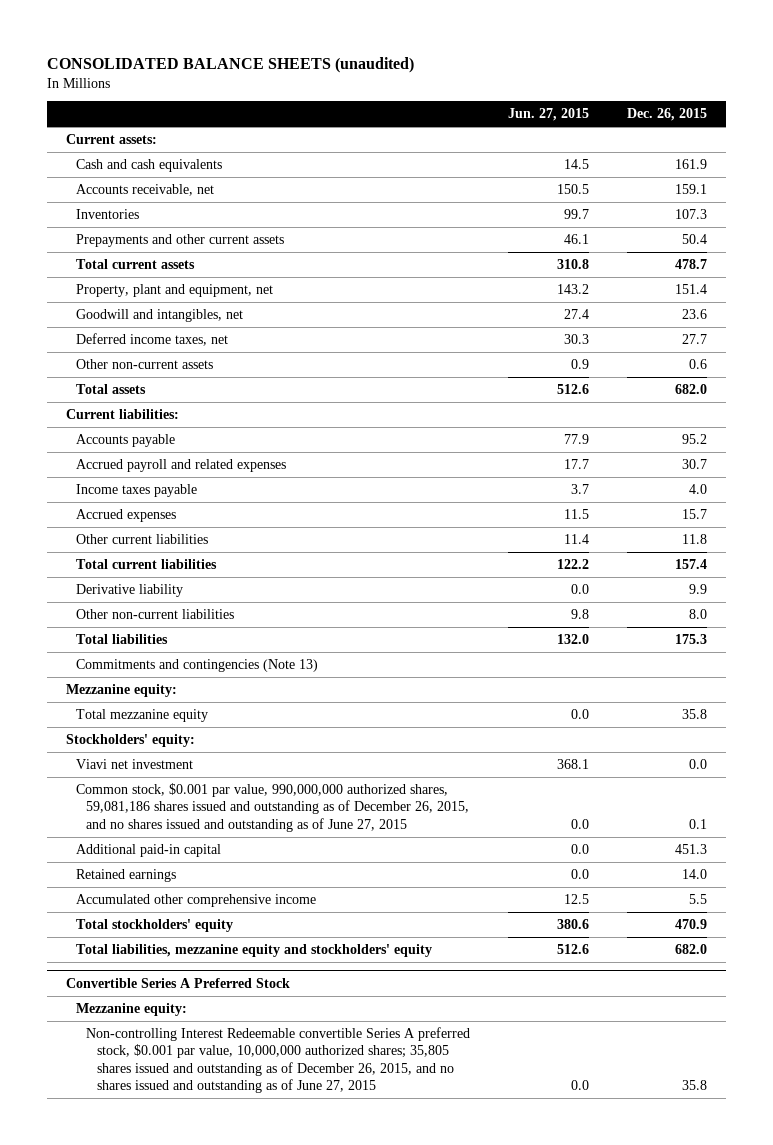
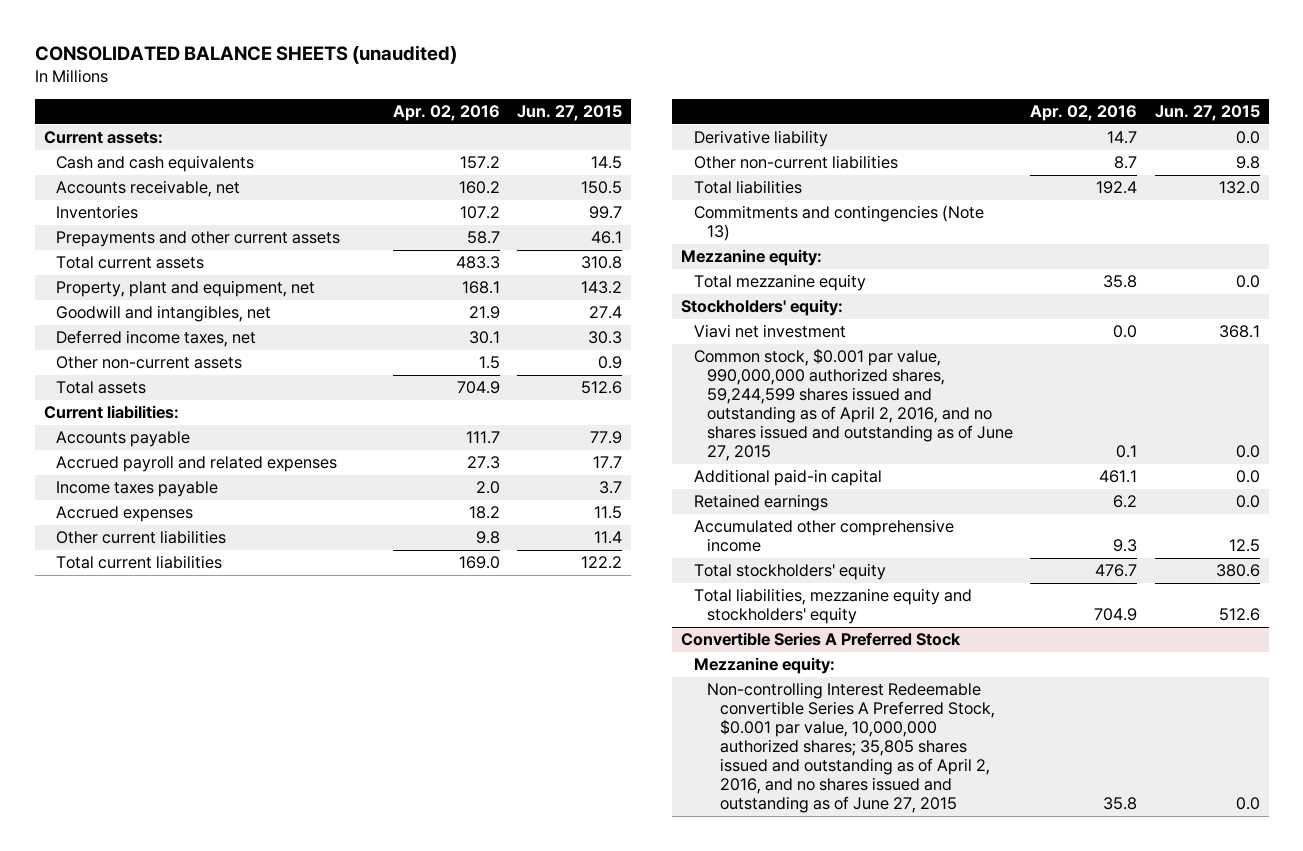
[626,108,707,122] Dec. 26, 2015 -> none
none -> [392,104,500,121] Apr. 02, 2016
[76,782,470,832] Common stock, $0.001 par value, 990,000,000 authorized shares, 59,081,186 shares issued and outstanding as of December 26, 2015, and no shares issued and outstanding as of June 27, 2015 -> [693,348,1013,462] Common stock, $0.001 par value, 990,000,000 authorized shares, 59,244,599 shares issued and outstanding as of April 2, 2016, and no shares issued and outstanding as of June 27, 2015
[86,1026,471,1094] Non-controlling Interest Redeemable convertible Series A preferred stock, $0.001 par value, 10,000,000 authorized shares; 35,805 shares issued and outstanding as of December 26, 2015, and no shares issued and outstanding as of June 27, 2015 -> [706,682,995,814] Non-controlling Interest Redeemable convertible Series A Preferred Stock, $0.001 par value, 10,000,000 authorized shares; 35,805 shares issued and outstanding as of April 2, 2016, and no shares issued and outstanding as of June 27, 2015

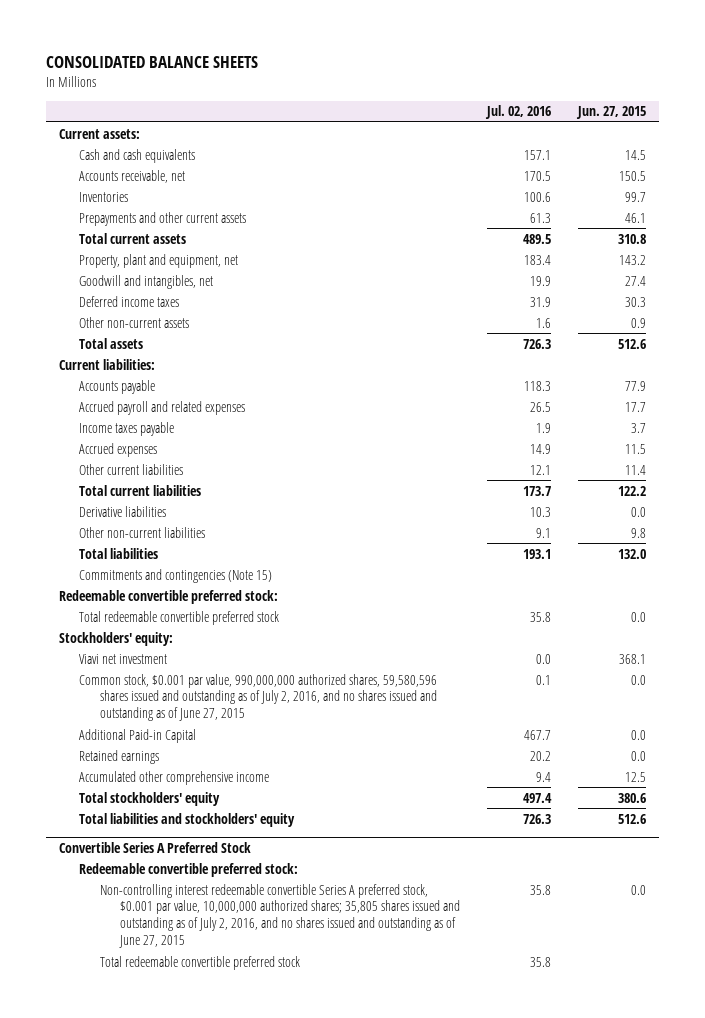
[34,45,457,65] CONSOLIDATED BALANCE SHEETS (unaudited) -> [45,55,258,68] CONSOLIDATED BALANCE SHEETS
[392,104,500,121] Apr. 02, 2016 -> none
none -> [485,105,552,120] Jul. 02, 2016
[56,330,257,348] Deferred income taxes, net -> [79,295,180,307] Deferred income taxes
[693,130,828,148] Derivative liability -> [79,505,167,517] Derivative liabilities
[693,205,984,242] Commitments and contingencies (Note 13) -> [79,568,273,583] Commitments and contingencies (Note 15)
[680,249,822,267] Mezzanine equity: -> [58,589,278,604] Redeemable convertible preferred stock:
[693,274,866,292] Total mezzanine equity -> [79,610,280,625] Total redeemable convertible preferred stock
[693,348,1013,462] Common stock, $0.001 par value, 990,000,000 authorized shares, 59,244,599 shares issued and outstanding as of April 2, 2016, and no shares issued and outstanding as of June 27, 2015 -> [79,673,438,722] Common stock, $0.001 par value, 990,000,000 authorized shares, 59,580,596 shares issued and outstanding as of July 2, 2016, and no shares issued and outstanding as of June 27, 2015
[693,469,882,487] Additional paid-in capital -> [79,728,197,743] Additional Paid-in Capital
[693,588,972,625] Total liabilities, mezzanine equity and stockholders' equity -> [79,812,296,827] Total liabilities and stockholders' equity
[693,657,835,675] Mezzanine equity: -> [79,862,299,877] Redeemable convertible preferred stock:
[706,682,995,814] Non-controlling Interest Redeemable convertible Series A Preferred Stock, $0.001 par value, 10,000,000 authorized shares; 35,805 shares issued and outstanding as of April 2, 2016, and no shares issued and outstanding as of June 27, 2015 -> [99,883,461,949] Non-controlling interest redeemable convertible Series A preferred stock, $0.001 par value, 10,000,000 authorized shares; 35,805 shares issued and outstanding as of July 2, 2016, and no shares issued and outstanding as of June 27, 2015
none -> [99,955,300,970] Total redeemable convertible preferred stock

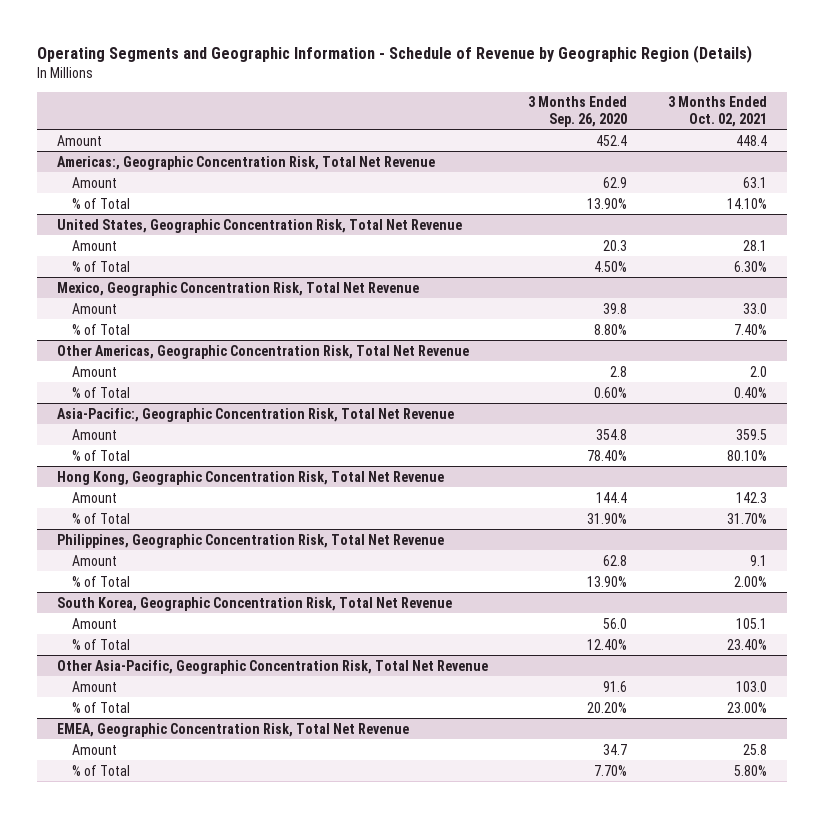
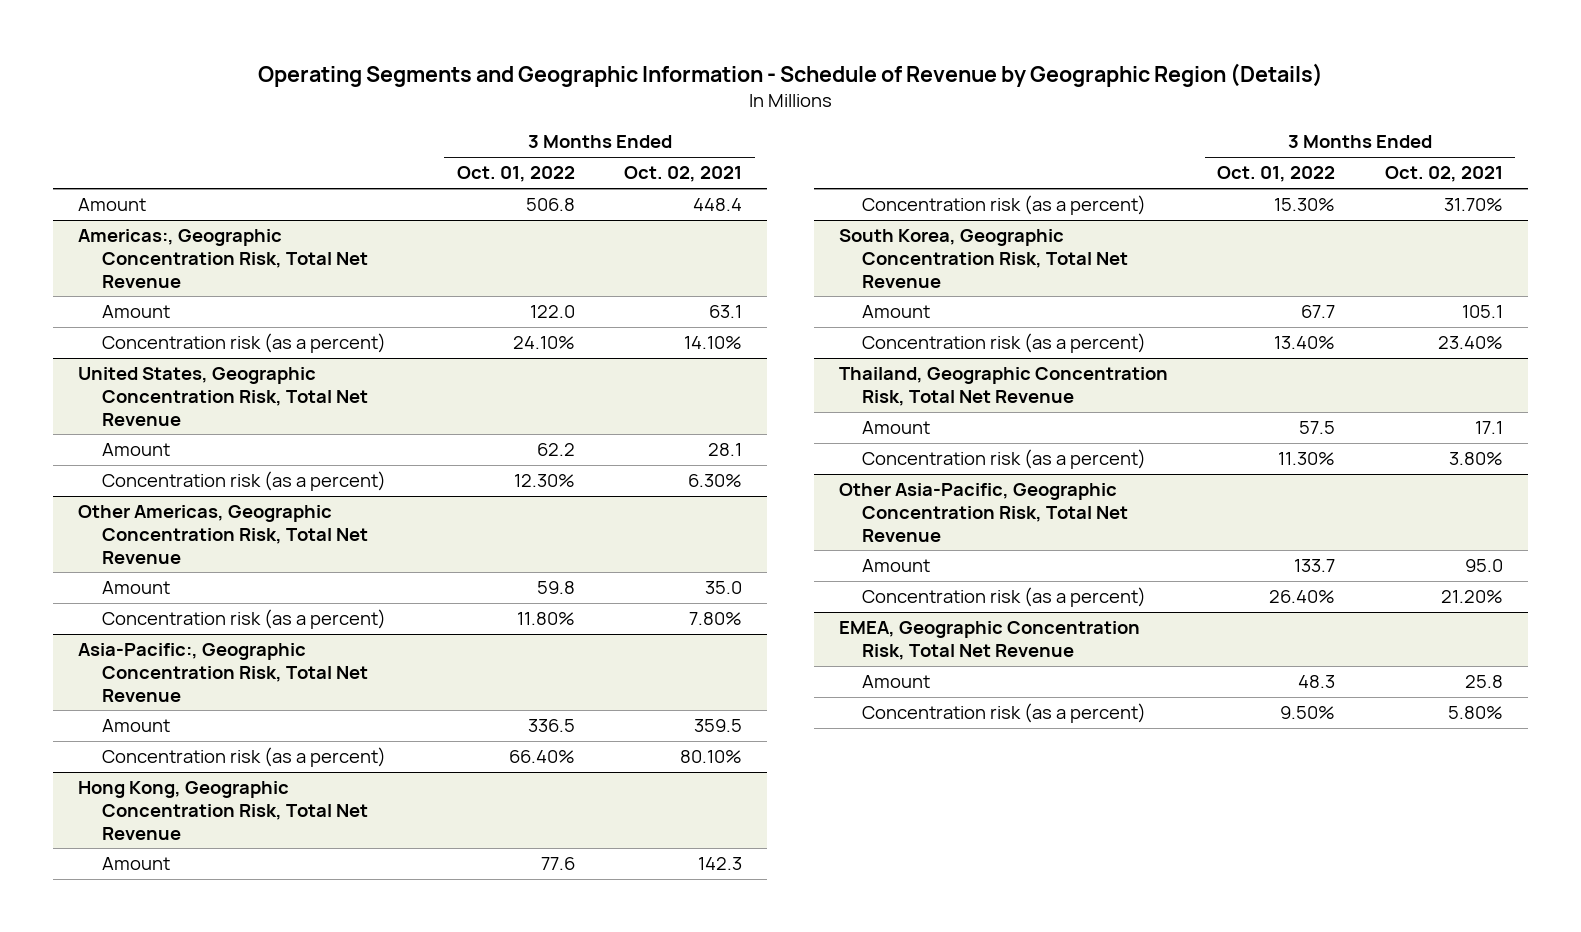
[528,96,628,127] 3 Months Ended Sep. 26, 2020 -> none
none -> [456,166,575,183] Oct. 01, 2022
[71,197,130,209] % of Total -> [101,333,386,354] Concentration risk (as a percent)
[57,281,420,296] Mexico, Geographic Concentration Risk, Total Net Revenue -> none
[71,302,117,314] Amount -> none
[71,323,130,335] % of Total -> none
[71,260,130,272] % of Total -> [101,471,386,492] Concentration risk (as a percent)
[71,386,130,398] % of Total -> none
[749,365,767,377] 2.0 -> [705,581,743,595] 35.0
none -> [101,609,386,630] Concentration risk (as a percent)
[71,449,130,461] % of Total -> [101,747,386,768] Concentration risk (as a percent)
[57,533,445,548] Philippines, Geographic Concentration Risk, Total Net Revenue -> none
[71,554,117,566] Amount -> none
[71,575,130,587] % of Total -> none
[71,512,130,524] % of Total -> [862,195,1147,216] Concentration risk (as a percent)
[71,638,130,650] % of Total -> [862,333,1147,354] Concentration risk (as a percent)
none -> [838,367,1168,407] Thailand, Geographic Concentration Risk, Total Net Revenue
none -> [862,421,931,435] Amount
none -> [862,449,1147,470] Concentration risk (as a percent)
[71,701,130,713] % of Total -> none
[735,680,767,692] 103.0 -> [1464,559,1503,573] 95.0
none -> [862,587,1147,608] Concentration risk (as a percent)
[71,764,130,776] % of Total -> [862,703,1147,724] Concentration risk (as a percent)

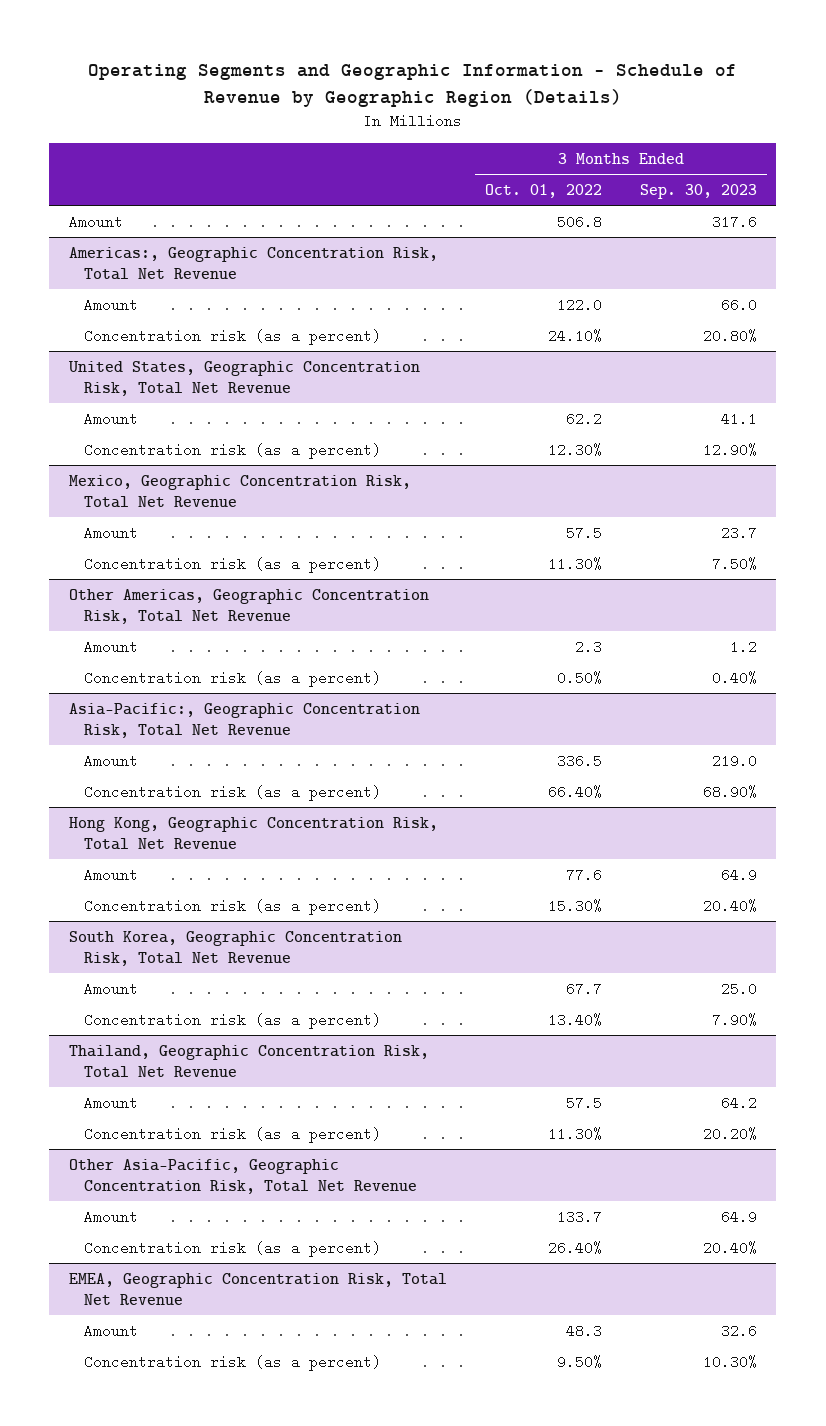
[624,166,743,183] Oct. 02, 2021 -> none
none -> [640,184,758,200] Sep. 30, 2023
none -> [68,474,411,508] Mexico, Geographic Concentration Risk, Total Net Revenue
none -> [84,525,139,540] Amount
none -> [84,556,382,573] Concentration risk (as a percent)
[536,581,575,595] 59.8 -> [574,639,602,654] 2.3
[516,612,575,626] 11.80% -> [556,670,602,685] 0.50%

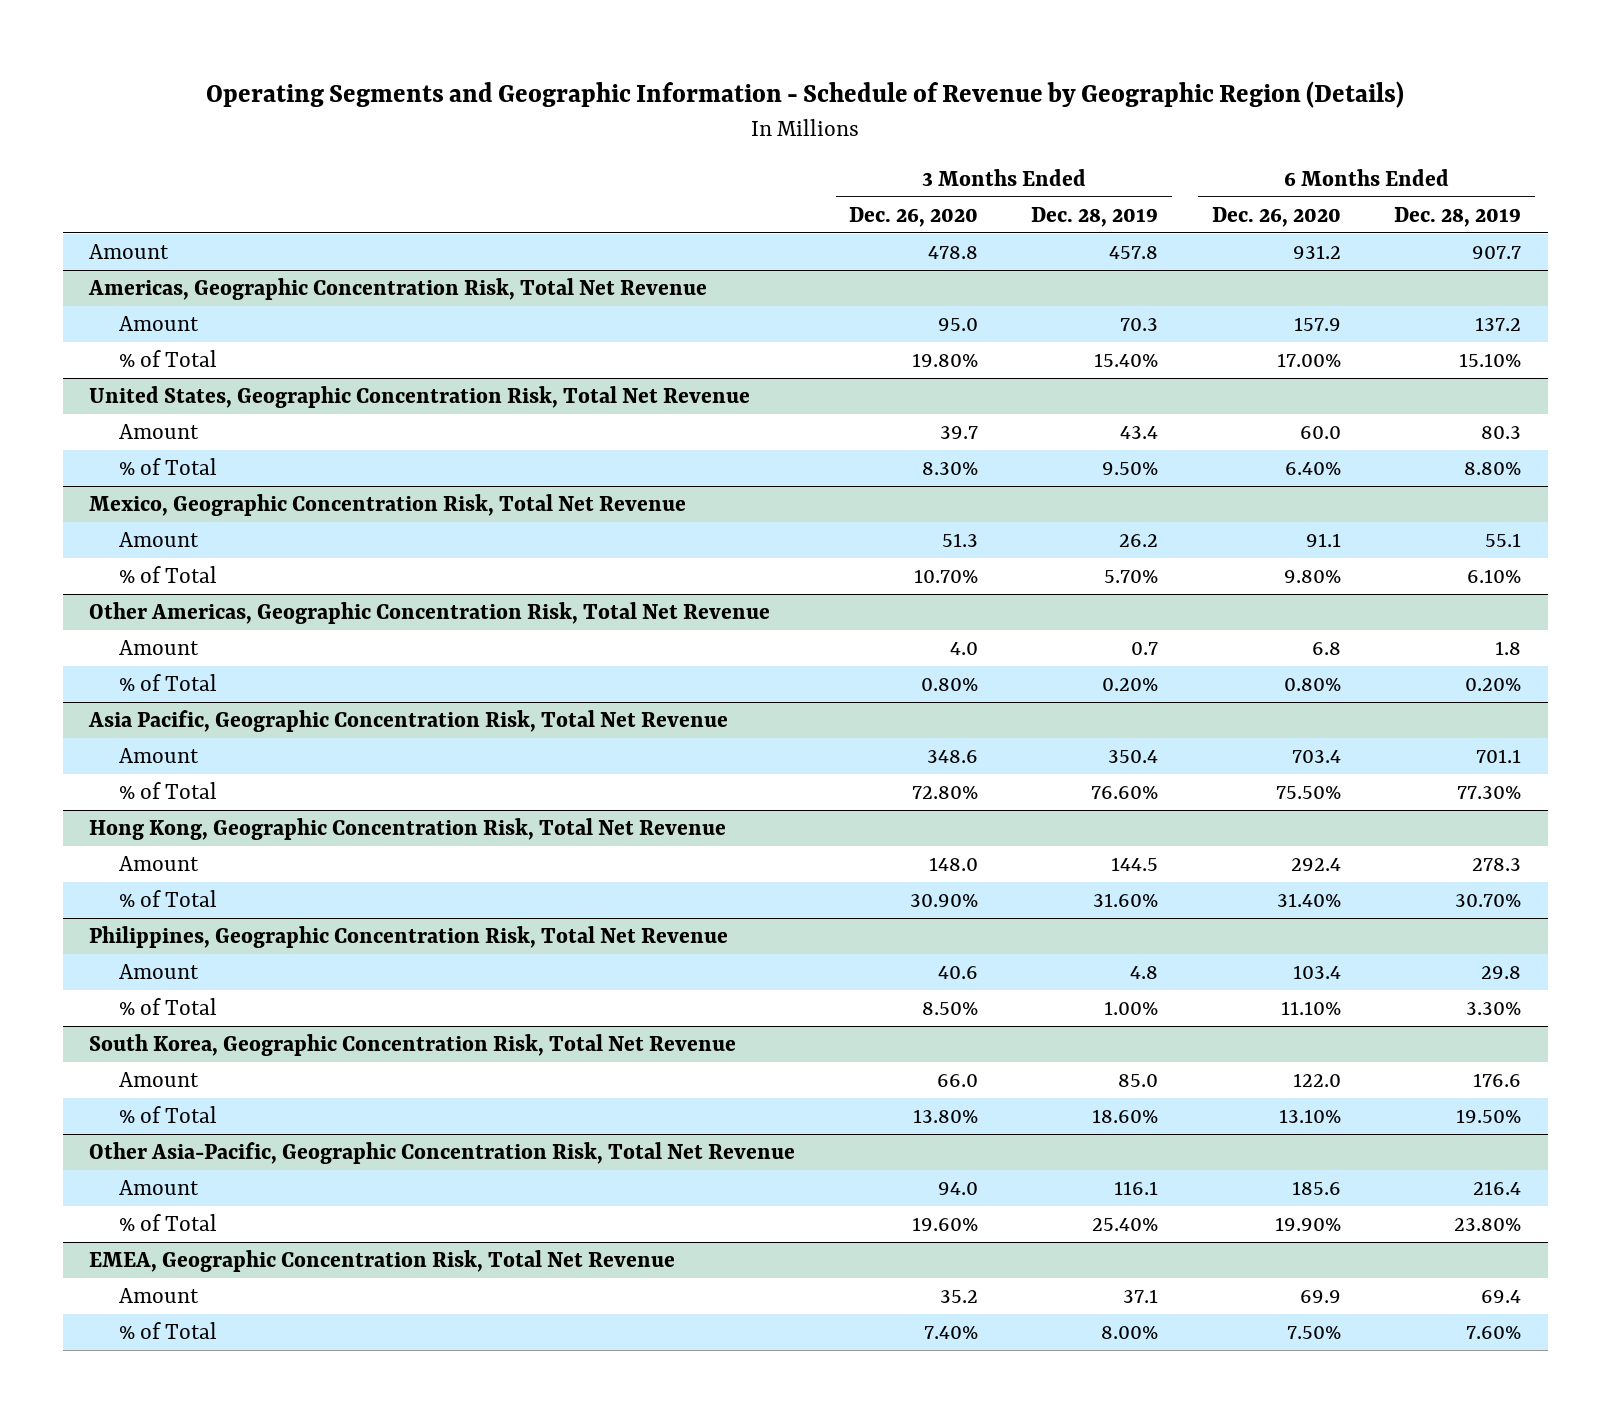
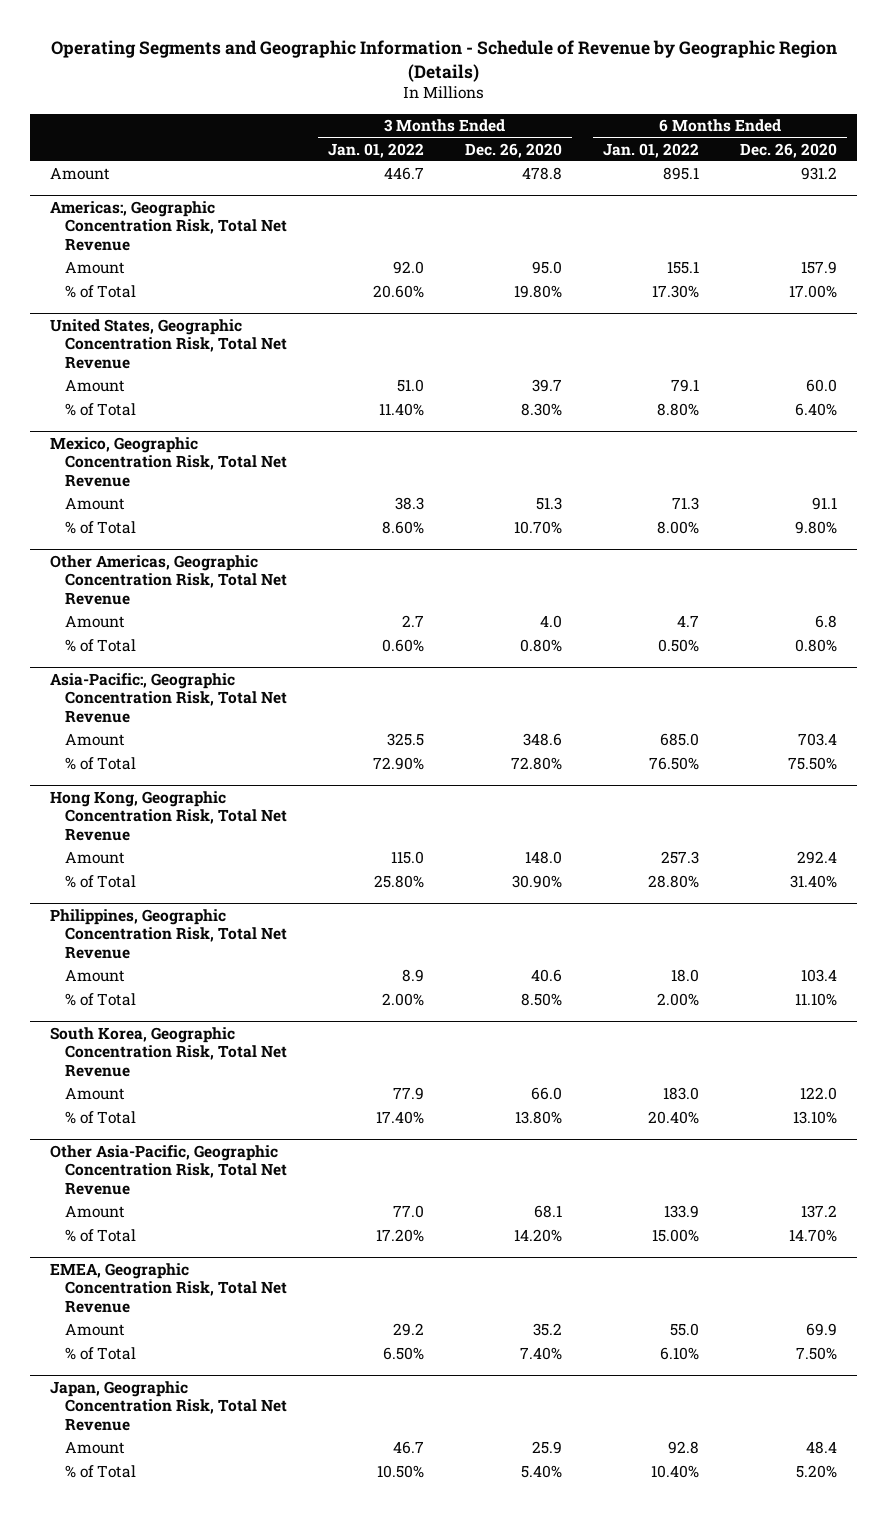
[1031,206,1159,227] Dec. 28, 2019 -> none
[1394,206,1522,227] Dec. 28, 2019 -> none
none -> [327,142,424,158] Jan. 01, 2022
none -> [602,142,699,158] Jan. 01, 2022
[88,278,708,301] Americas, Geographic Concentration Risk, Total Net Revenue -> [50,200,288,251] Americas:, Geographic Concentration Risk, Total Net Revenue
[88,710,729,733] Asia Pacific, Geographic Concentration Risk, Total Net Revenue -> [50,672,288,723] Asia-Pacific:, Geographic Concentration Risk, Total Net Revenue
[937,1182,978,1196] 94.0 -> [533,1205,562,1219] 68.1
[1291,1181,1341,1196] 185.6 -> [800,1205,837,1219] 137.2
[911,1217,978,1232] 19.60% -> [513,1229,562,1243] 14.20%
[1274,1217,1341,1232] 19.90% -> [788,1229,837,1243] 14.70%
none -> [50,1380,288,1431] Japan, Geographic Concentration Risk, Total Net Revenue
none -> [65,1441,126,1455] Amount
none -> [65,1465,137,1479] % of Total

